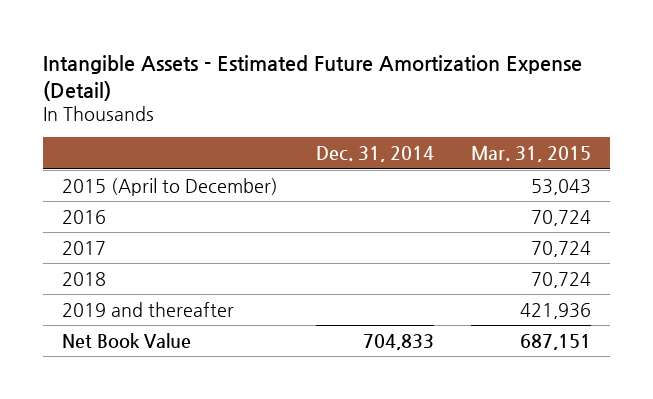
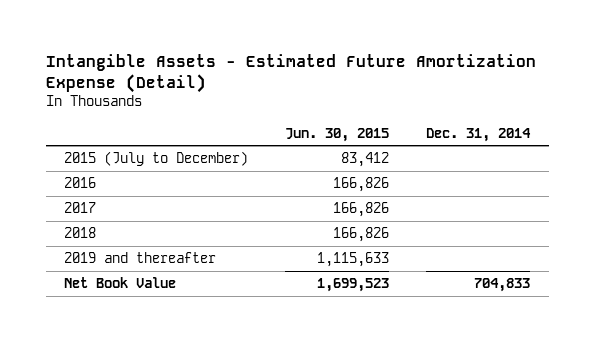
[471,146,592,163] Mar. 31, 2015 -> none
none -> [285,127,390,142] Jun. 30, 2015
[61,177,278,196] 2015 (April to December) -> [64,151,249,167] 2015 (July to December)

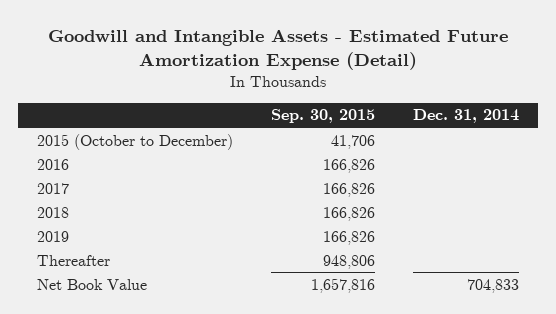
[45,53,536,94] Intangible Assets - Estimated Future Amortization Expense (Detail) -> [47,29,508,71] Goodwill and Intangible Assets - Estimated Future Amortization Expense (Detail)
[285,127,390,142] Jun. 30, 2015 -> none
none -> [270,109,375,124] Sep. 30, 2015
[64,151,249,167] 2015 (July to December) -> [36,133,233,150] 2015 (October to December)
[64,252,217,264] 2019 and thereafter -> none
none -> [36,230,69,242] 2019
none -> [36,254,110,266] Thereafter

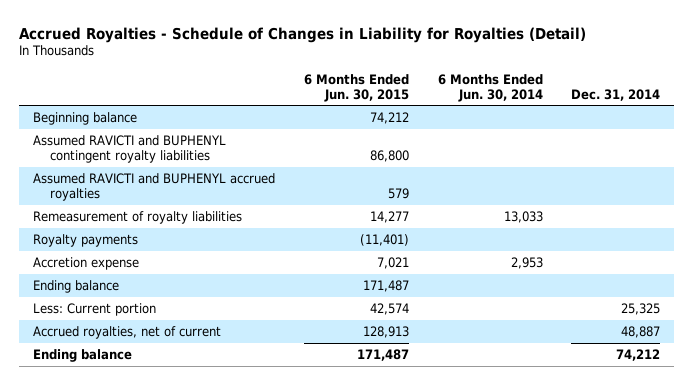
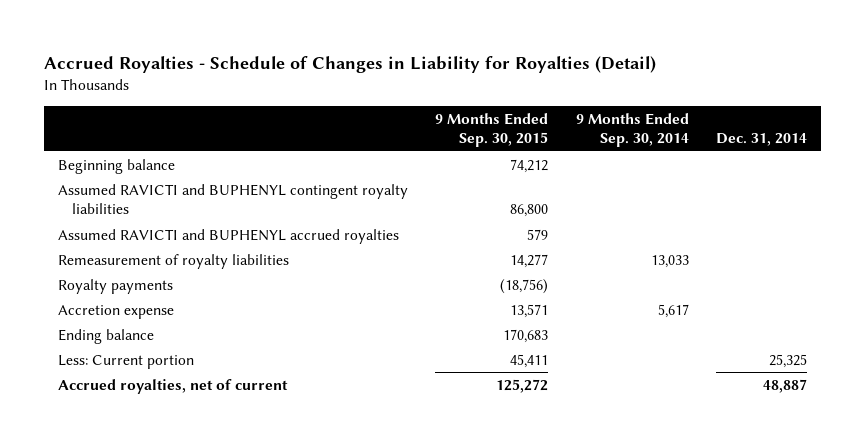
[303,74,409,102] 6 Months Ended Jun. 30, 2015 -> none
[437,74,543,102] 6 Months Ended Jun. 30, 2014 -> none
none -> [435,112,549,147] 9 Months Ended Sep. 30, 2015
none -> [575,112,689,147] 9 Months Ended Sep. 30, 2014
[33,349,133,363] Ending balance -> none

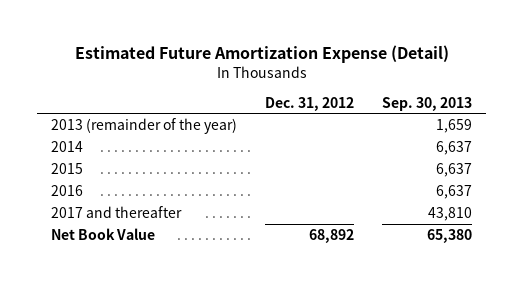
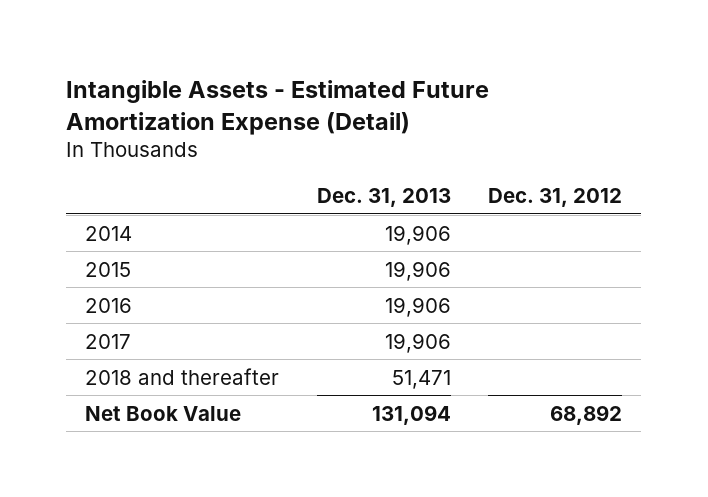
[74,44,449,63] Estimated Future Amortization Expense (Detail) -> [66,79,490,135] Intangible Assets - Estimated Future Amortization Expense (Detail)
[382,96,473,111] Sep. 30, 2013 -> none
none -> [316,187,451,207] Dec. 31, 2013
[51,117,238,134] 2013 (remainder of the year) -> none
none -> [85,333,132,349] 2017
[51,205,183,218] 2017 and thereafter -> [85,367,280,385] 2018 and thereafter

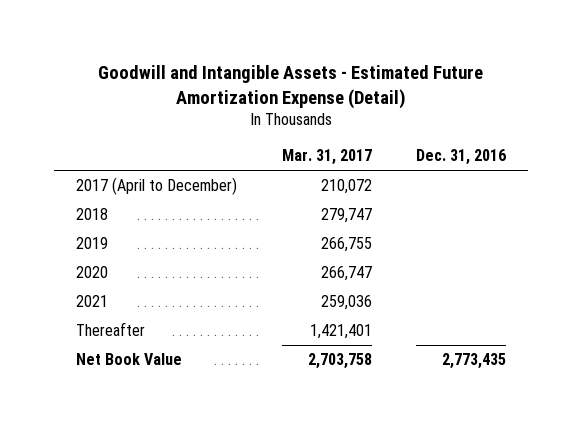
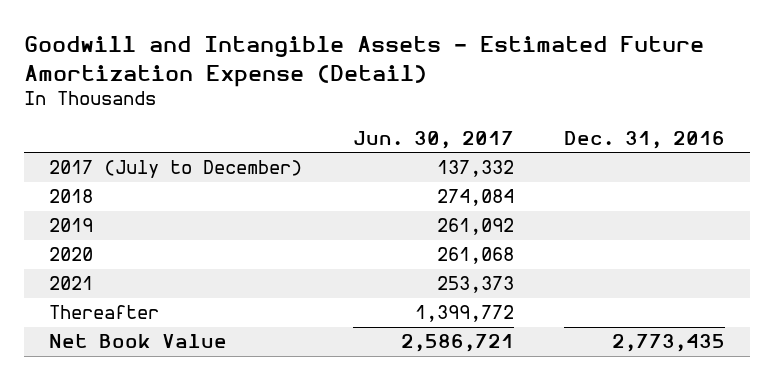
[281,149,372,166] Mar. 31, 2017 -> none
none -> [352,130,514,149] Jun. 30, 2017
[76,176,238,195] 2017 (April to December) -> [49,160,303,179] 2017 (July to December)

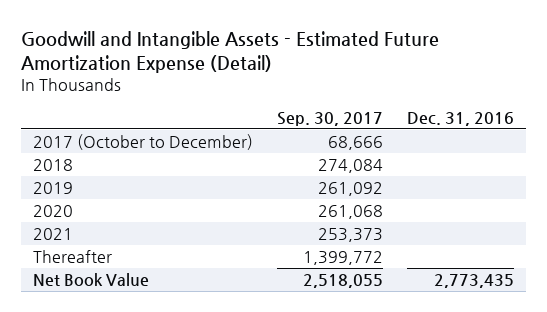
[352,130,514,149] Jun. 30, 2017 -> none
none -> [277,111,384,126] Sep. 30, 2017
[49,160,303,179] 2017 (July to December) -> [33,133,254,150] 2017 (October to December)

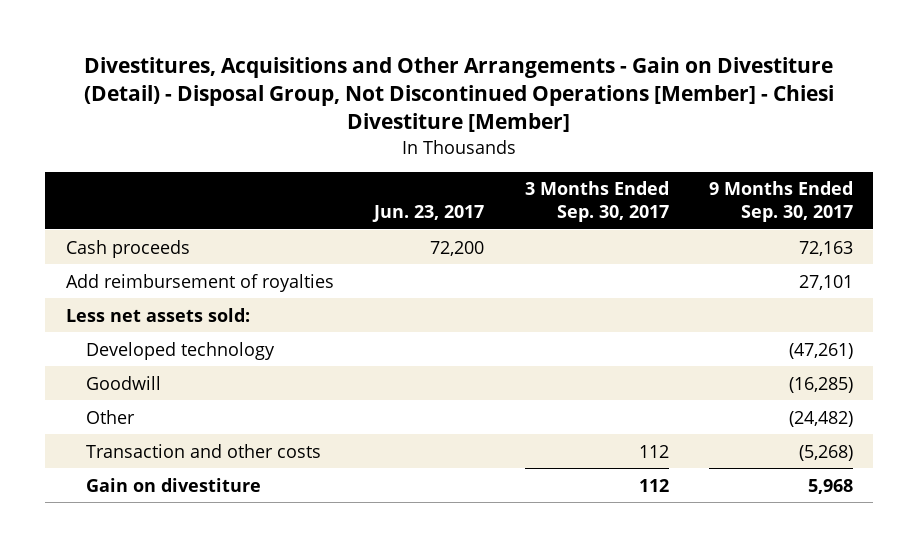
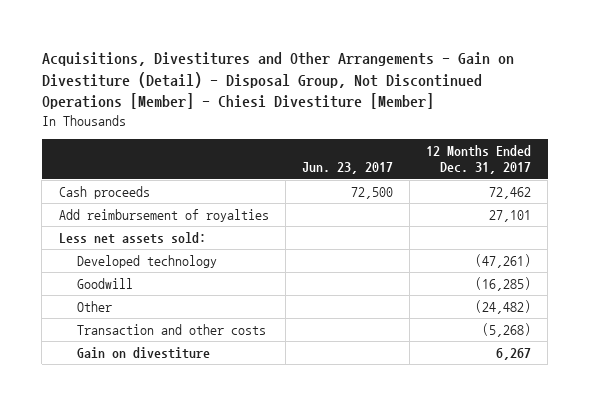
[84,57,835,133] Divestitures, Acquisitions and Other Arrangements - Gain on Divestiture (Detail) - Disposal Group, Not Discontinued Operations [Member] - Chiesi Divestiture [Member] -> [41,52,514,110] Acquisitions, Divestitures and Other Arrangements - Gain on Divestiture (Detail) - Disposal Group, Not Discontinued Operations [Member] - Chiesi Divestiture [Member]
[524,181,669,222] 3 Months Ended Sep. 30, 2017 -> none
[708,181,853,222] 9 Months Ended Sep. 30, 2017 -> none
none -> [426,145,532,175] 12 Months Ended Dec. 31, 2017
[430,240,485,256] 72,200 -> [350,187,393,200] 72,500

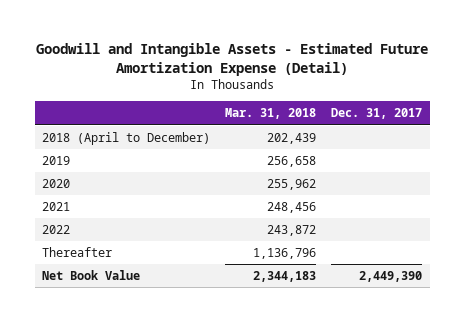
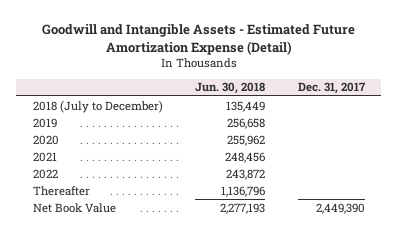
[225,108,317,120] Mar. 31, 2018 -> none
none -> [195,82,266,95] Jun. 30, 2018
[42,131,211,145] 2018 (April to December) -> [32,99,163,113] 2018 (July to December)

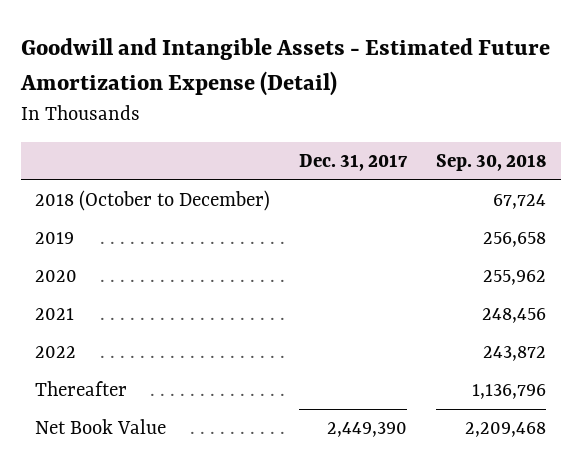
[195,82,266,95] Jun. 30, 2018 -> none
none -> [436,154,547,172] Sep. 30, 2018
[32,99,163,113] 2018 (July to December) -> [35,190,271,212] 2018 (October to December)

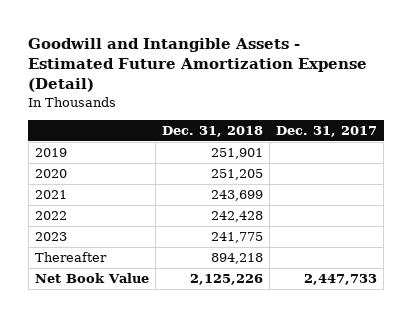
[436,154,547,172] Sep. 30, 2018 -> none
none -> [162,126,264,138] Dec. 31, 2018
[35,190,271,212] 2018 (October to December) -> none
none -> [34,232,67,242] 2023
[327,422,408,438] 2,449,390 -> [304,274,378,286] 2,447,733

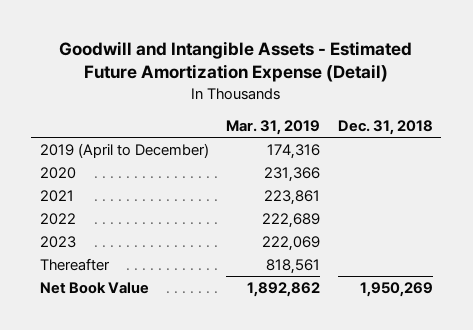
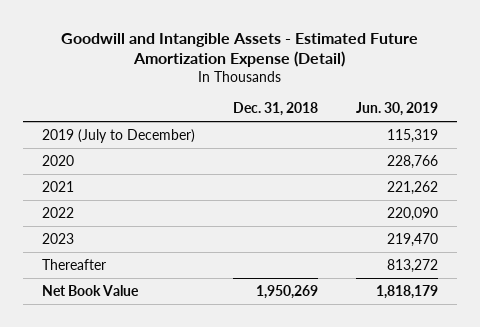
[226,120,321,136] Mar. 31, 2019 -> none
none -> [355,102,438,117] Jun. 30, 2019
[40,142,210,158] 2019 (April to December) -> [42,128,196,143] 2019 (July to December)

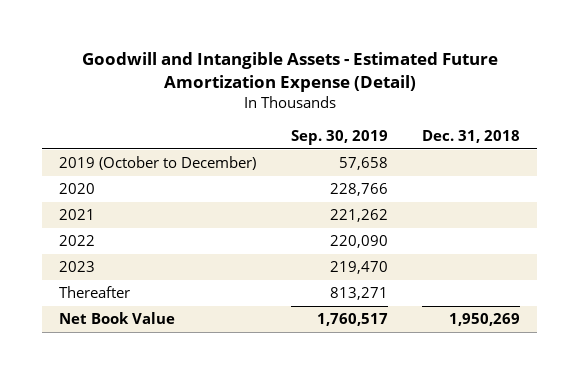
[355,102,438,117] Jun. 30, 2019 -> none
none -> [290,130,388,146] Sep. 30, 2019
[42,128,196,143] 2019 (July to December) -> [59,156,257,171] 2019 (October to December)

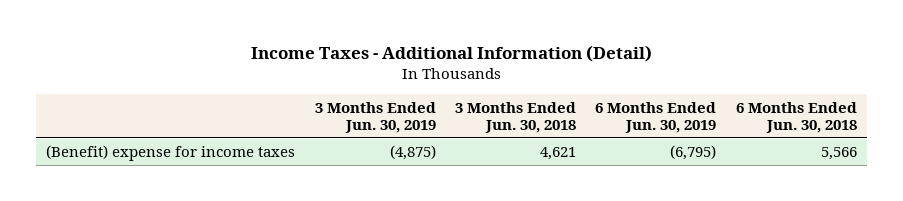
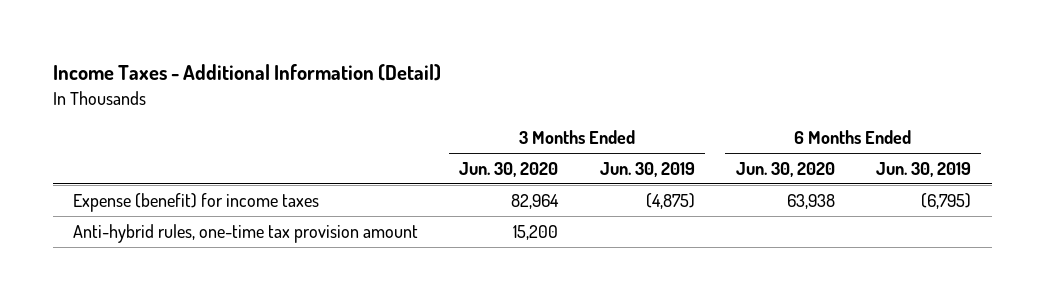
[455,101,577,133] 3 Months Ended Jun. 30, 2018 -> none
[735,101,857,133] 6 Months Ended Jun. 30, 2018 -> none
none -> [459,162,559,178] Jun. 30, 2020
none -> [735,162,835,178] Jun. 30, 2020
[46,145,296,162] (Benefit) expense for income taxes -> [73,192,320,212] Expense (benefit) for income taxes
none -> [73,223,419,243] Anti-hybrid rules, one-time tax provision amount

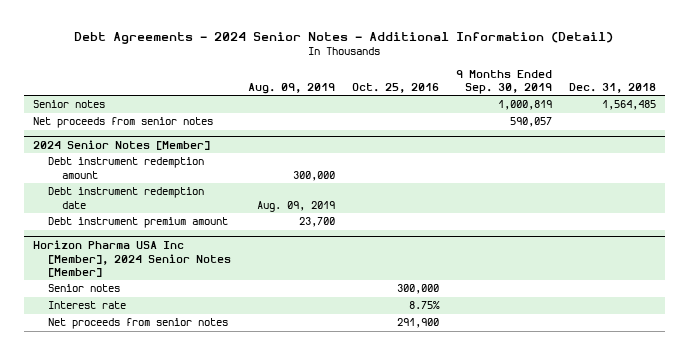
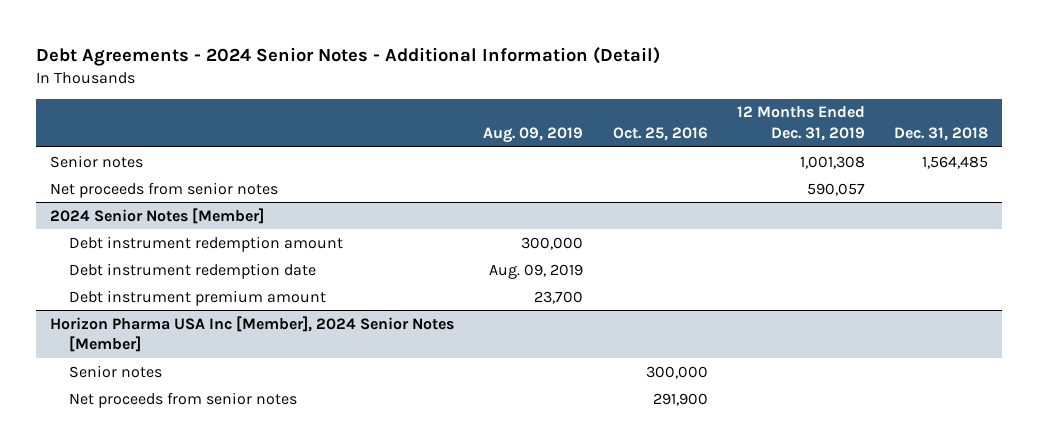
[455,69,552,95] 9 Months Ended Sep. 30, 2019 -> none
none -> [736,106,865,142] 12 Months Ended Dec. 31, 2019
[47,301,126,310] Interest rate -> none

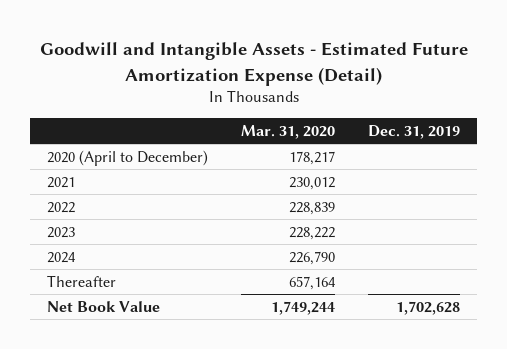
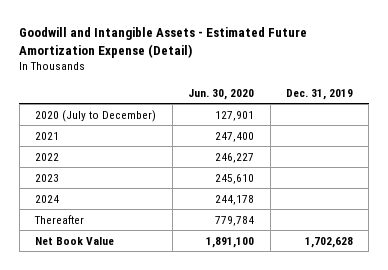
[241,125,336,140] Mar. 31, 2020 -> none
none -> [188,88,255,100] Jun. 30, 2020
[47,149,209,166] 2020 (April to December) -> [35,109,157,122] 2020 (July to December)

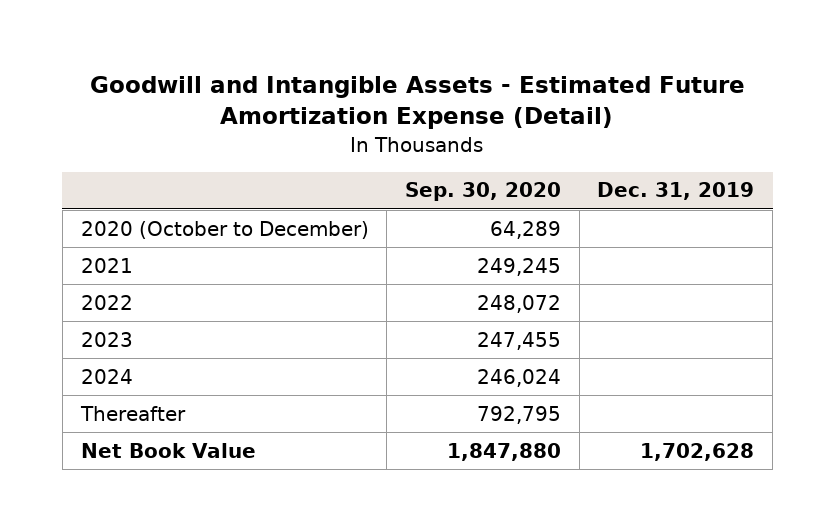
[188,88,255,100] Jun. 30, 2020 -> none
none -> [404,182,561,202] Sep. 30, 2020
[35,109,157,122] 2020 (July to December) -> [80,220,369,239] 2020 (October to December)

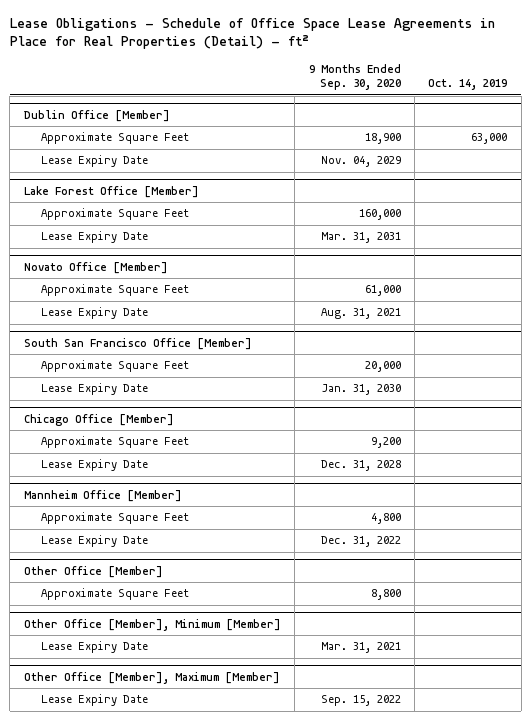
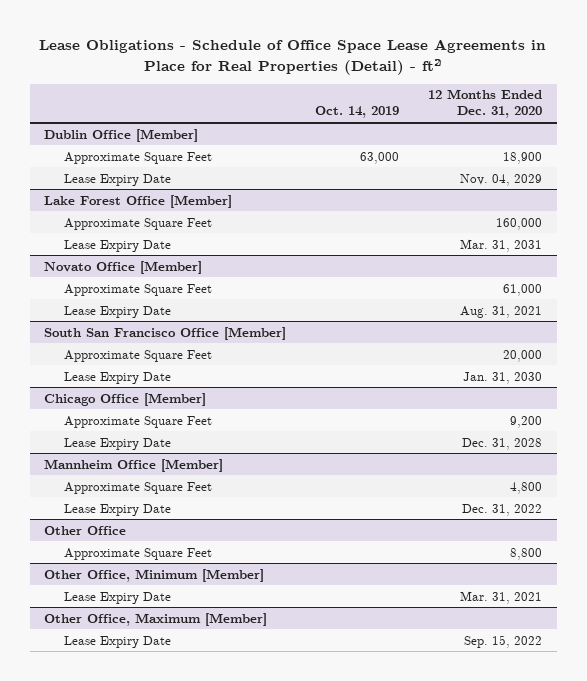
[308,63,401,91] 9 Months Ended Sep. 30, 2020 -> none
none -> [428,89,543,119] 12 Months Ended Dec. 31, 2020
[23,565,163,578] Other Office [Member] -> [44,525,127,535] Other Office
[23,618,281,631] Other Office [Member], Minimum [Member] -> [44,568,265,582] Other Office, Minimum [Member]
[23,671,280,684] Other Office [Member], Maximum [Member] -> [44,612,268,626] Other Office, Maximum [Member]

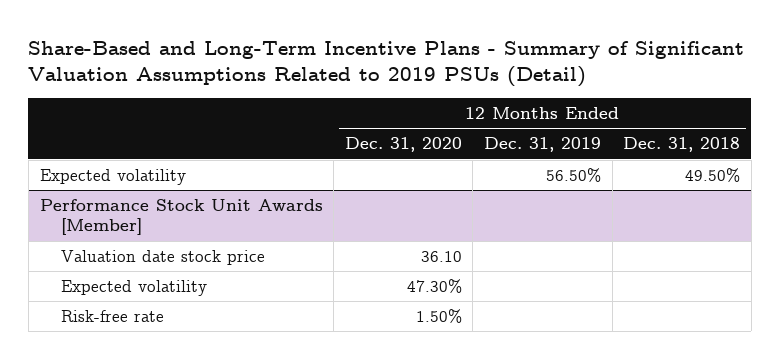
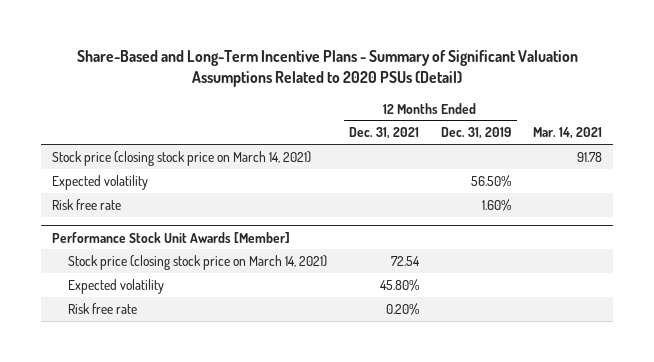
[28,40,745,87] Share-Based and Long-Term Incentive Plans - Summary of Significant Valuation Assumptions Related to 2019 PSUs (Detail) -> [77,50,579,88] Share-Based and Long-Term Incentive Plans - Summary of Significant Valuation Assumptions Related to 2020 PSUs (Detail)
[344,137,462,153] Dec. 31, 2020 -> none
[623,137,741,153] Dec. 31, 2018 -> none
none -> [349,127,420,140] Dec. 31, 2021
none -> [533,127,603,140] Mar. 14, 2021
none -> [51,150,311,166] Stock price (closing stock price on March 14, 2021)
none -> [51,198,121,210] Risk free rate
[60,250,265,266] Valuation date stock price -> [68,254,328,270] Stock price (closing stock price on March 14, 2021)
[60,310,164,323] Risk-free rate -> [68,302,138,314] Risk free rate

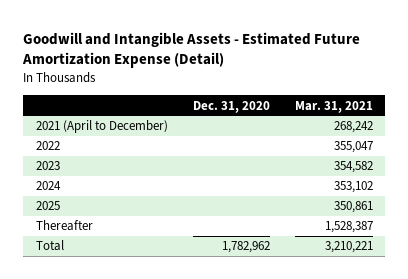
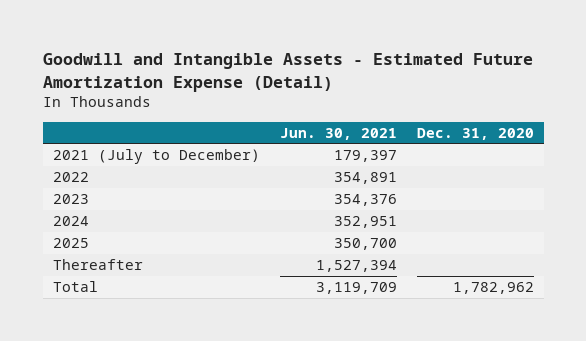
[294,100,373,113] Mar. 31, 2021 -> none
none -> [279,127,397,140] Jun. 30, 2021
[35,120,168,134] 2021 (April to December) -> [52,149,260,165] 2021 (July to December)

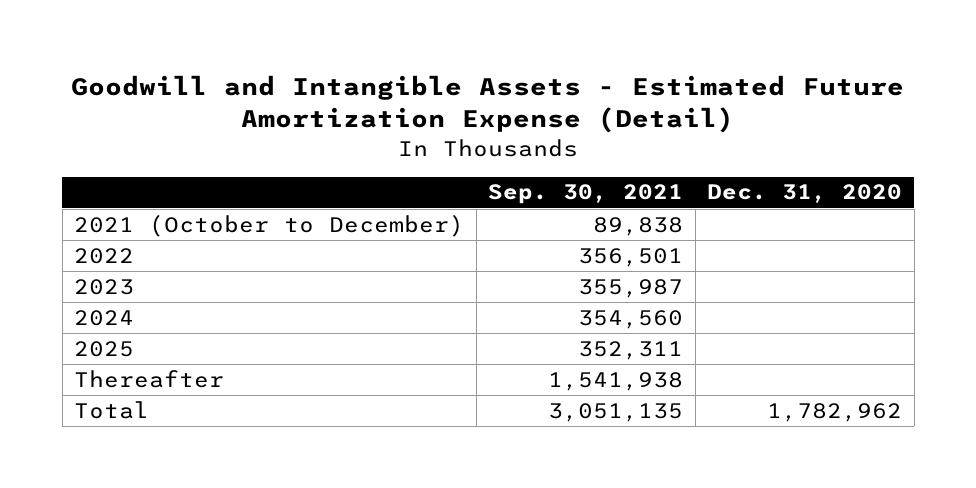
[279,127,397,140] Jun. 30, 2021 -> none
none -> [488,184,684,205] Sep. 30, 2021
[52,149,260,165] 2021 (July to December) -> [74,213,465,237] 2021 (October to December)

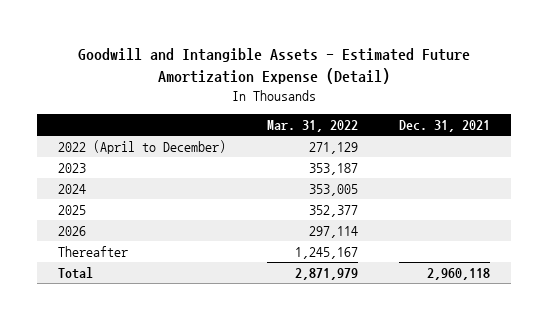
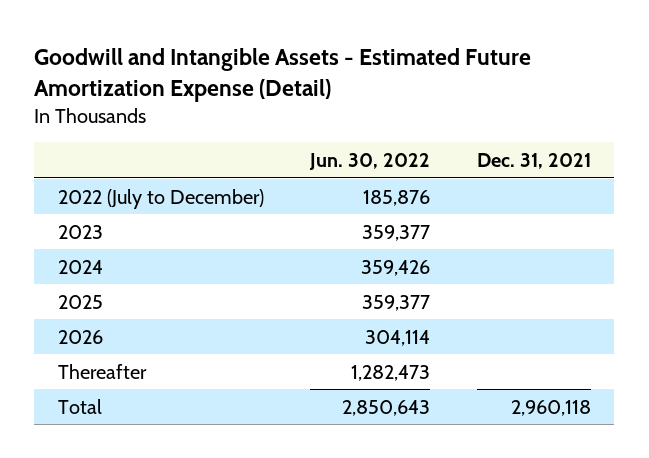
[266,120,358,133] Mar. 31, 2022 -> none
none -> [309,153,431,171] Jun. 30, 2022
[57,140,226,155] 2022 (April to December) -> [57,188,264,209] 2022 (July to December)

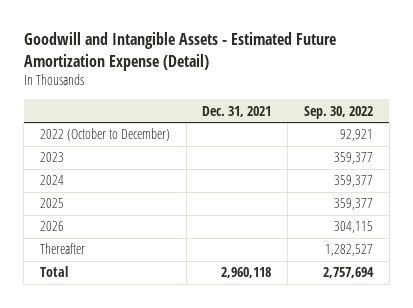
[309,153,431,171] Jun. 30, 2022 -> none
none -> [304,105,374,119] Sep. 30, 2022
[57,188,264,209] 2022 (July to December) -> [39,128,170,142] 2022 (October to December)

